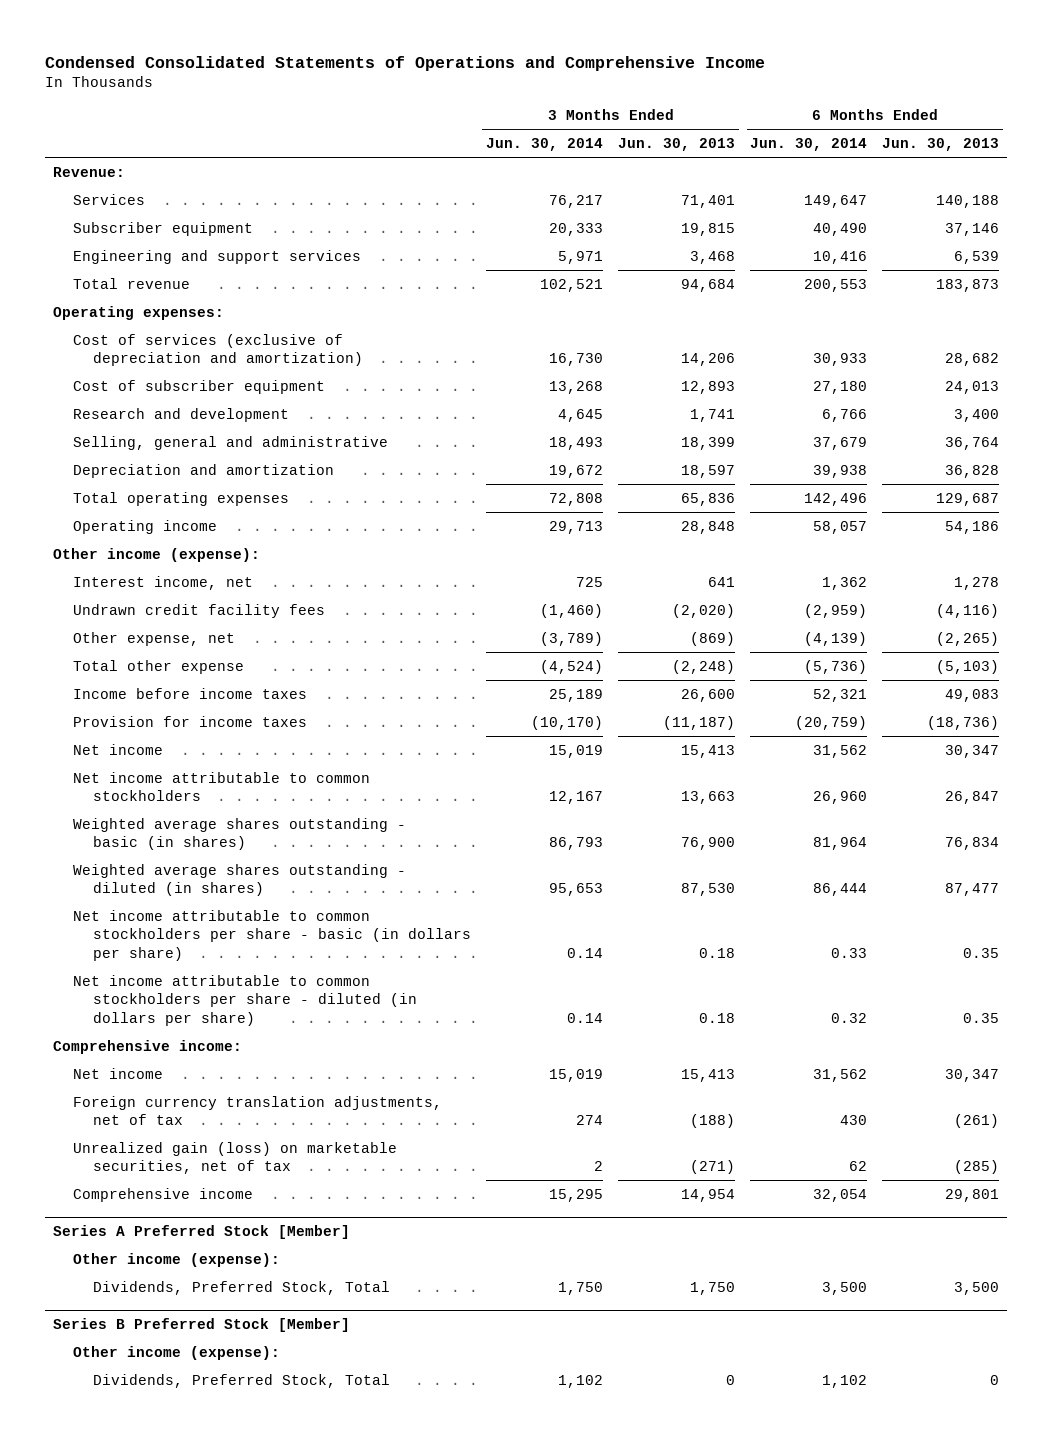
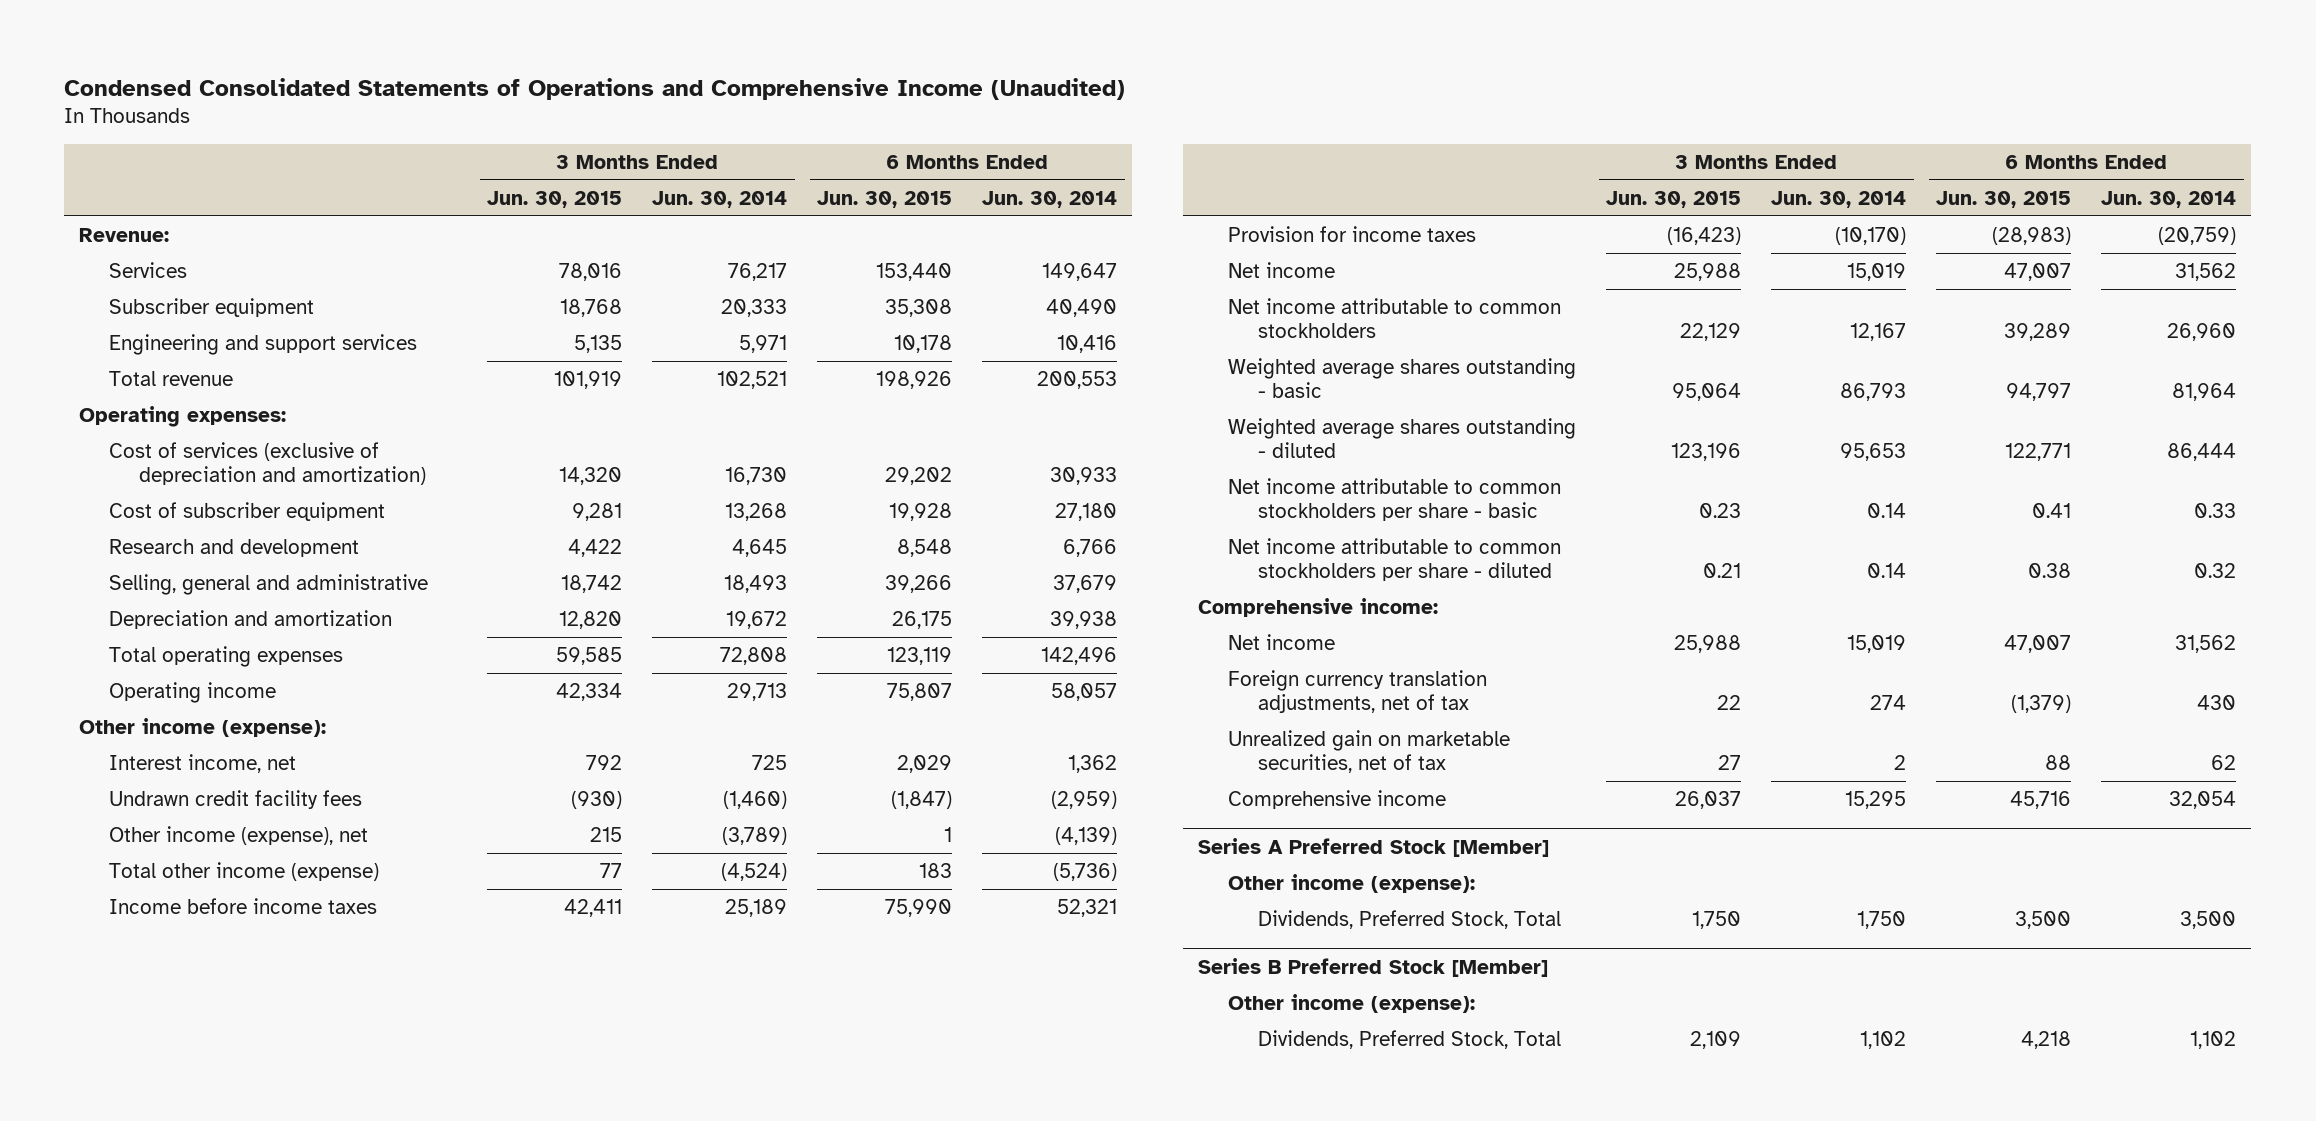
[44,55,765,71] Condensed Consolidated Statements of Operations and Comprehensive Income -> [64,77,1126,100] Condensed Consolidated Statements of Operations and Comprehensive Income (Unaudited)
[618,138,736,152] Jun. 30, 2013 -> none
[882,138,1000,152] Jun. 30, 2013 -> none
none -> [487,190,623,208] Jun. 30, 2015
none -> [817,190,953,208] Jun. 30, 2015
[72,631,235,646] Other expense, net -> [109,825,369,845] Other income (expense), net
[72,659,244,674] Total other expense -> [109,861,380,881] Total other income (expense)
[72,817,406,851] Weighted average shares outstanding - basic (in shares) -> [1228,357,1577,398] Weighted average shares outstanding - basic
[72,863,406,897] Weighted average shares outstanding - diluted (in shares) -> [1228,417,1577,458] Weighted average shares outstanding - diluted
[72,909,471,962] Net income attributable to common stockholders per share - basic (in dollars per share) -> [1228,477,1562,521] Net income attributable to common stockholders per share - basic
[72,974,417,1027] Net income attributable to common stockholders per share - diluted (in dollars per share) -> [1228,537,1562,581] Net income attributable to common stockholders per share - diluted
[72,1141,397,1175] Unrealized gain (loss) on marketable securities, net of tax -> [1228,729,1511,773] Unrealized gain on marketable securities, net of tax

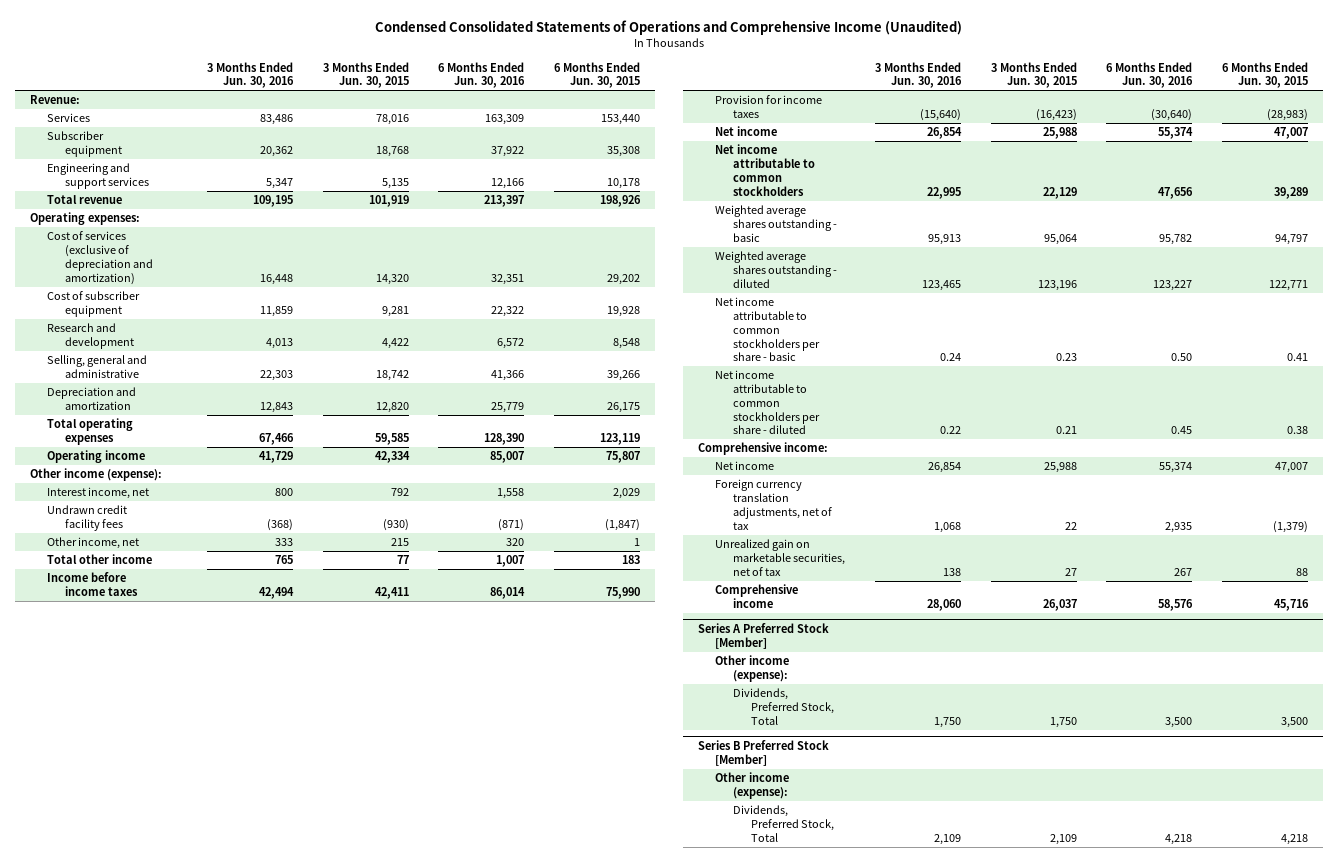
[652,190,788,208] Jun. 30, 2014 -> none
[982,190,1118,208] Jun. 30, 2014 -> none
none -> [206,61,294,89] 3 Months Ended Jun. 30, 2016
none -> [438,61,526,89] 6 Months Ended Jun. 30, 2016
[109,825,369,845] Other income (expense), net -> [47,537,140,550] Other income, net
[109,861,380,881] Total other income (expense) -> [47,554,153,565] Total other income

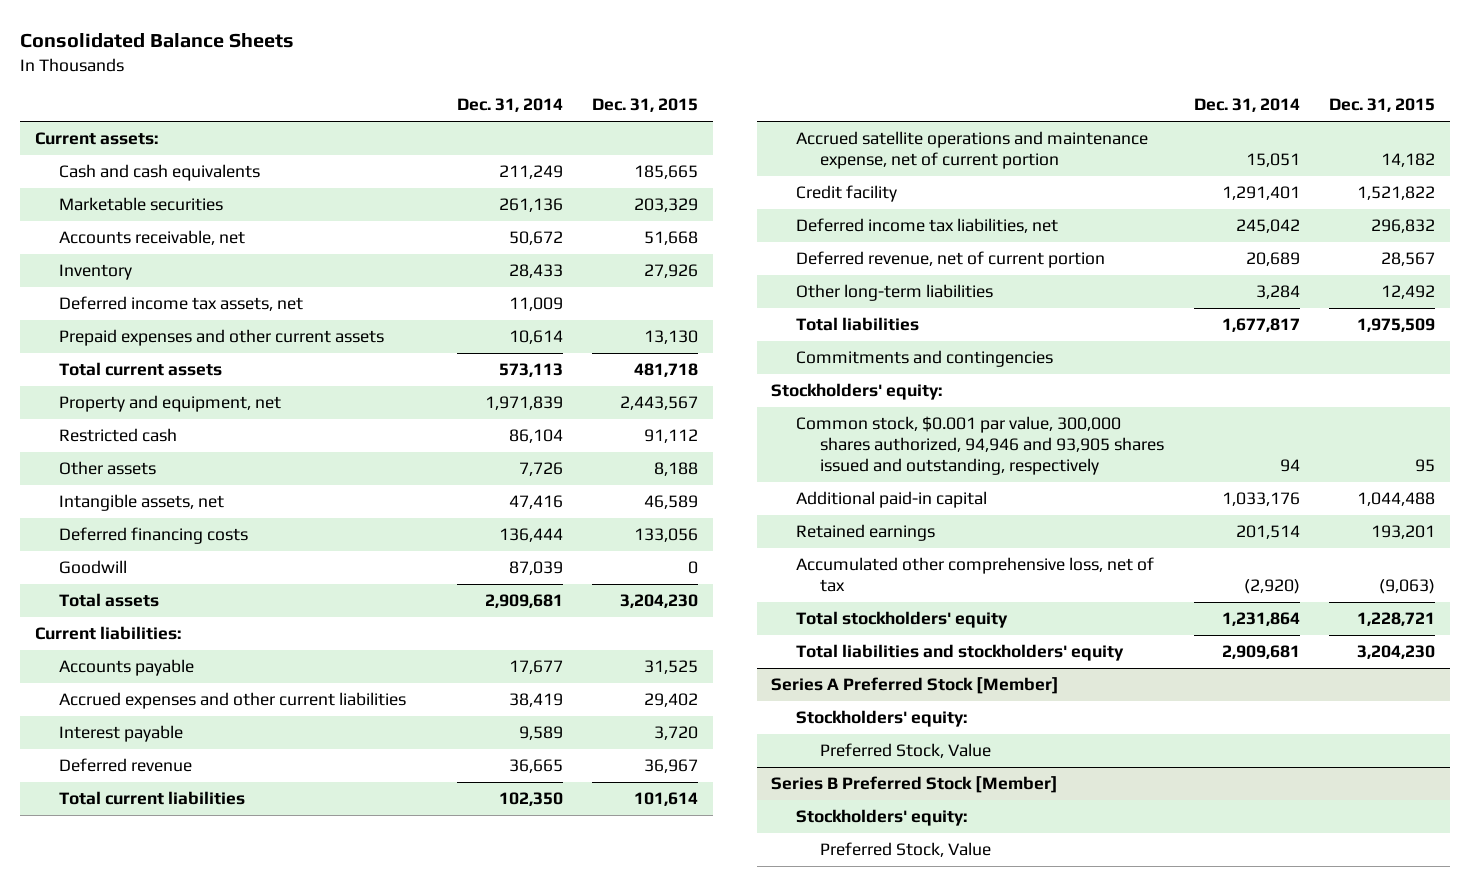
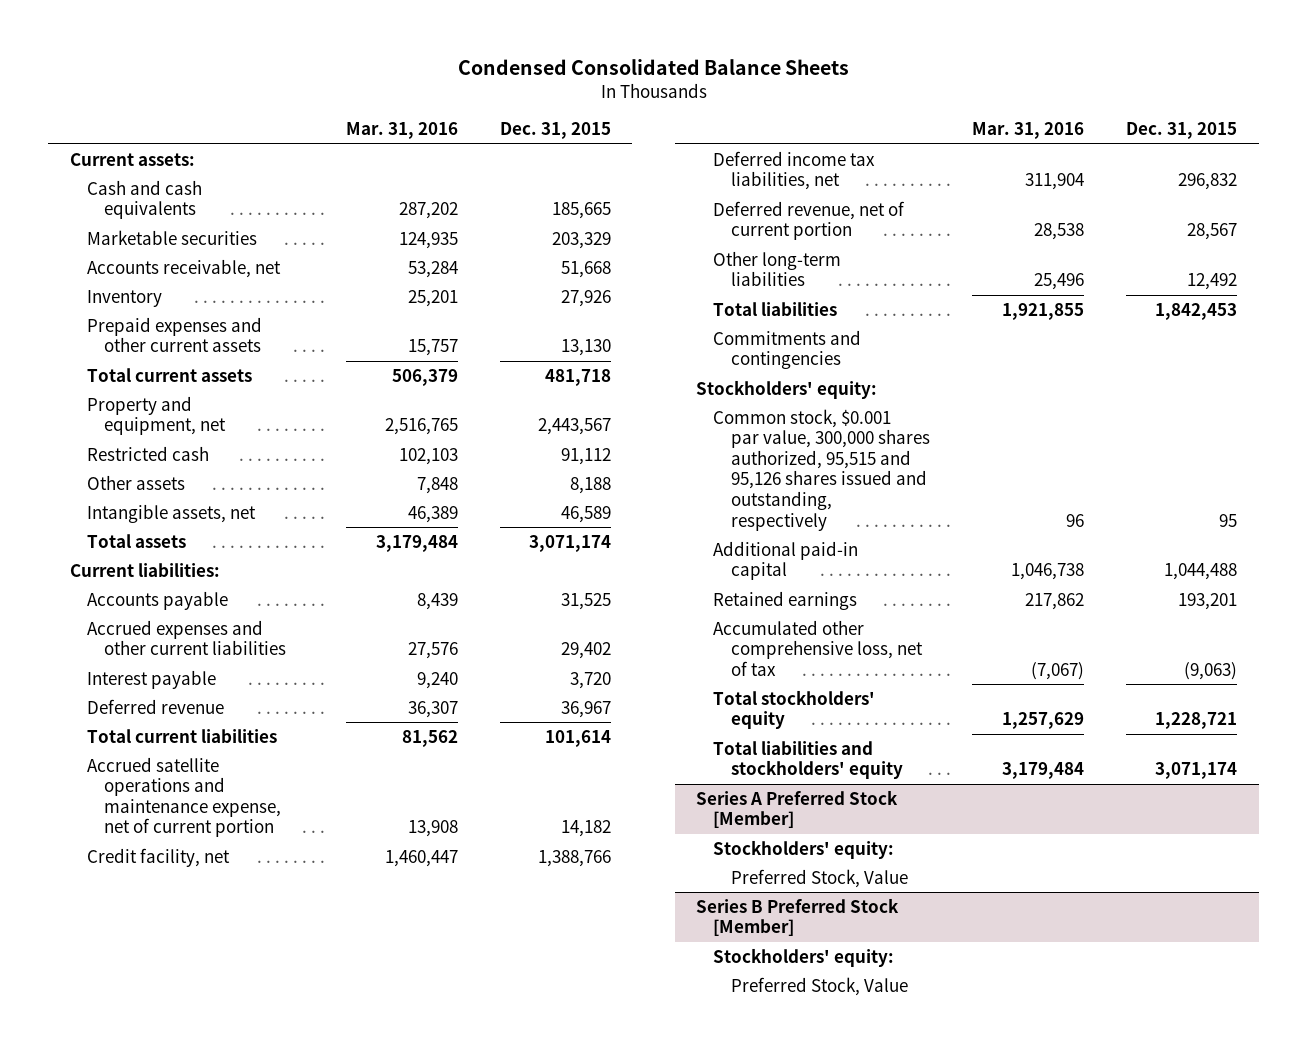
[19,32,294,48] Consolidated Balance Sheets -> [457,58,849,75] Condensed Consolidated Balance Sheets
[456,98,563,113] Dec. 31, 2014 -> none
none -> [345,122,458,140] Mar. 31, 2016
[58,296,303,312] Deferred income tax assets, net -> none
[58,527,248,545] Deferred financing costs -> none
[58,560,127,575] Goodwill -> none
[620,594,699,609] 3,204,230 -> [529,534,612,552] 3,071,174
[795,185,897,203] Credit facility -> [87,847,231,867] Credit facility, net
[1357,186,1436,201] 1,521,822 -> [538,849,612,867] 1,388,766
[1357,318,1436,333] 1,975,509 -> [1155,302,1238,320] 1,842,453
[795,416,1165,475] Common stock, $0.001 par value, 300,000 shares authorized, 94,946 and 93,905 shares issued and outstanding, respectively -> [713,408,930,531] Common stock, $0.001 par value, 300,000 shares authorized, 95,515 and 95,126 shares issued and outstanding, respectively
[1357,645,1436,660] 3,204,230 -> [1155,762,1238,780] 3,071,174

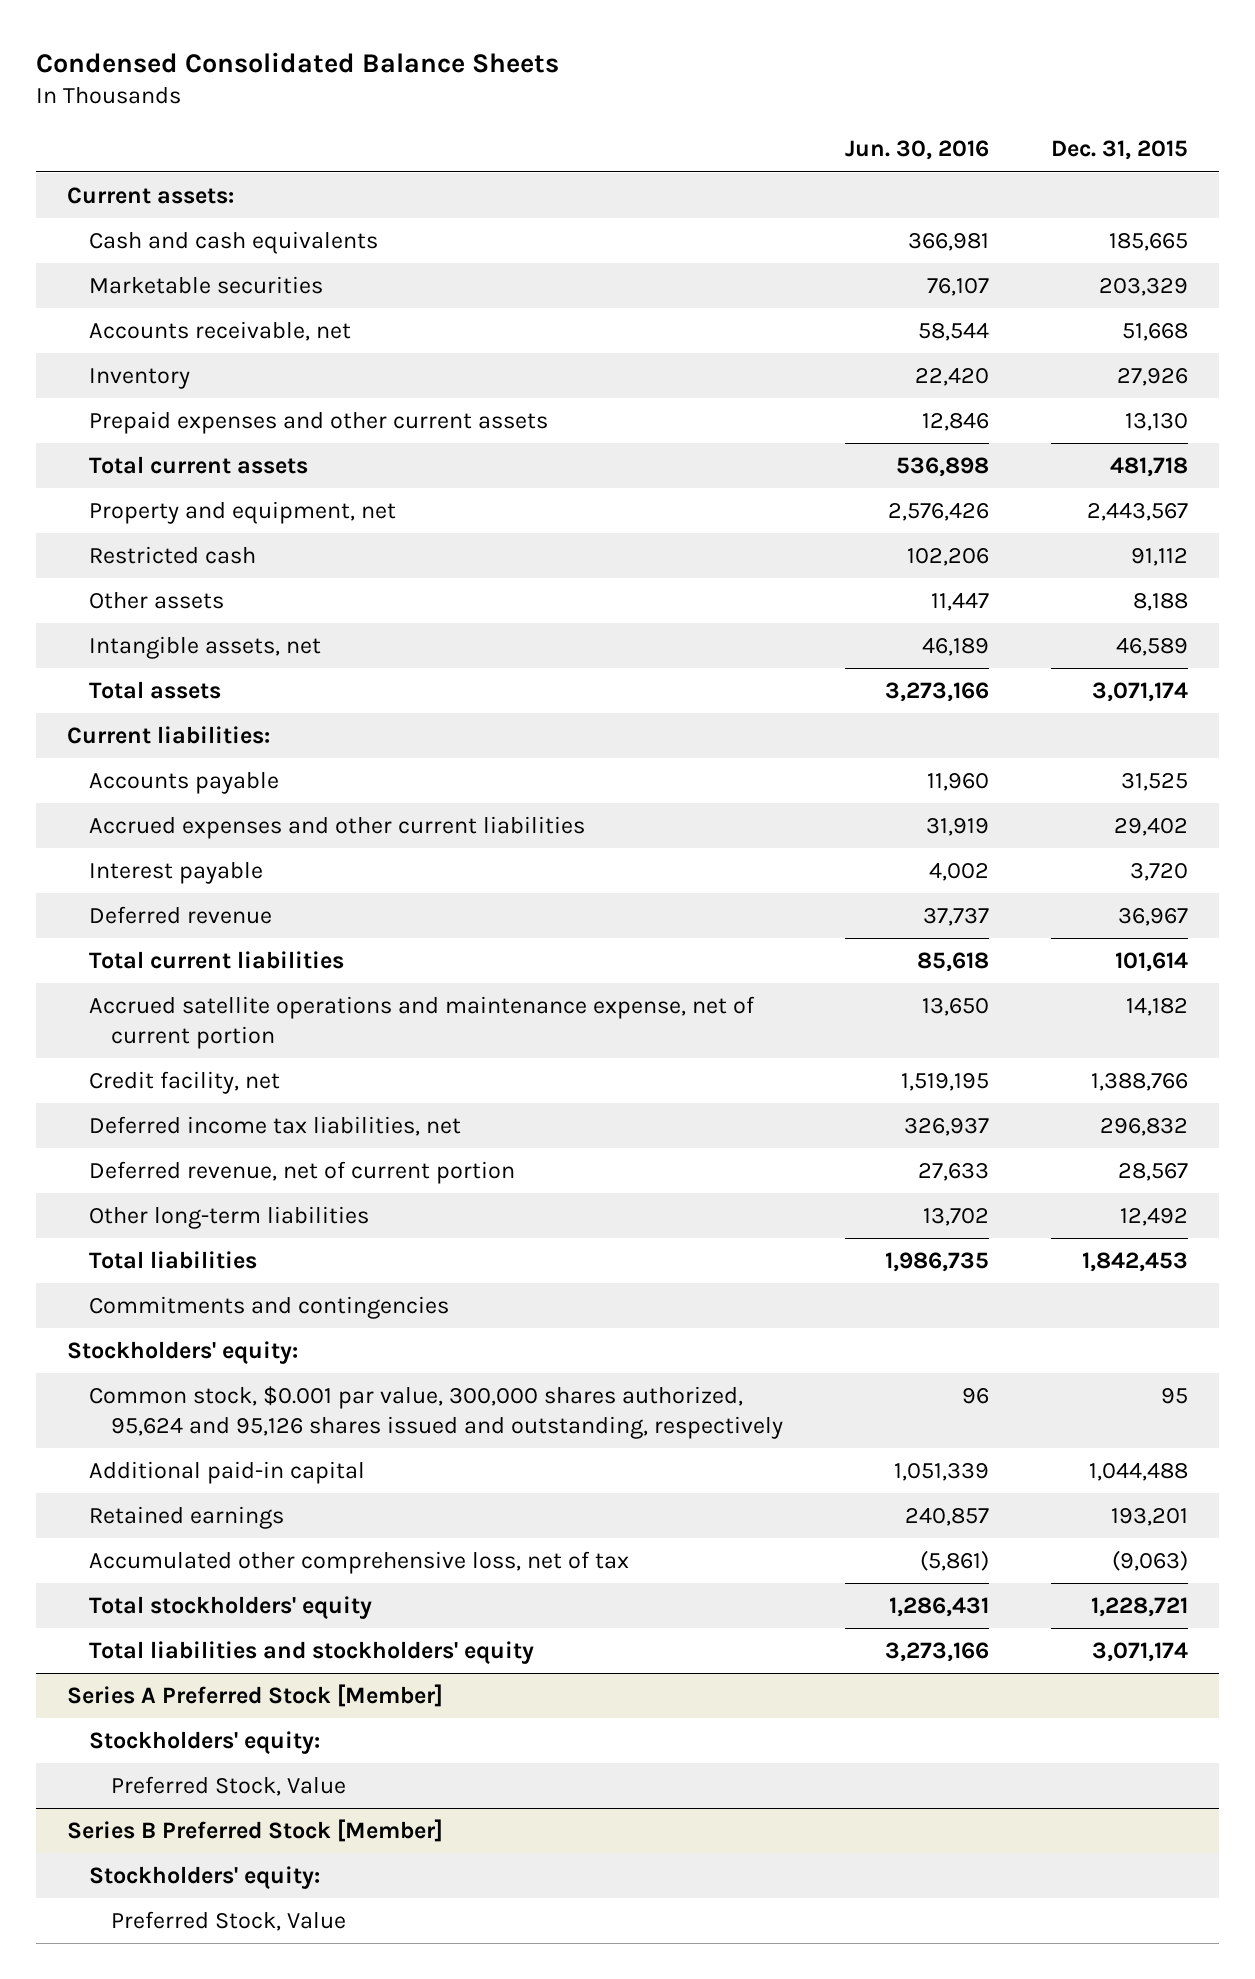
[345,122,458,140] Mar. 31, 2016 -> none
none -> [845,140,990,161] Jun. 30, 2016
[713,408,930,531] Common stock, $0.001 par value, 300,000 shares authorized, 95,515 and 95,126 shares issued and outstanding, respectively -> [88,1385,784,1439] Common stock, $0.001 par value, 300,000 shares authorized, 95,624 and 95,126 shares issued and outstanding, respectively

